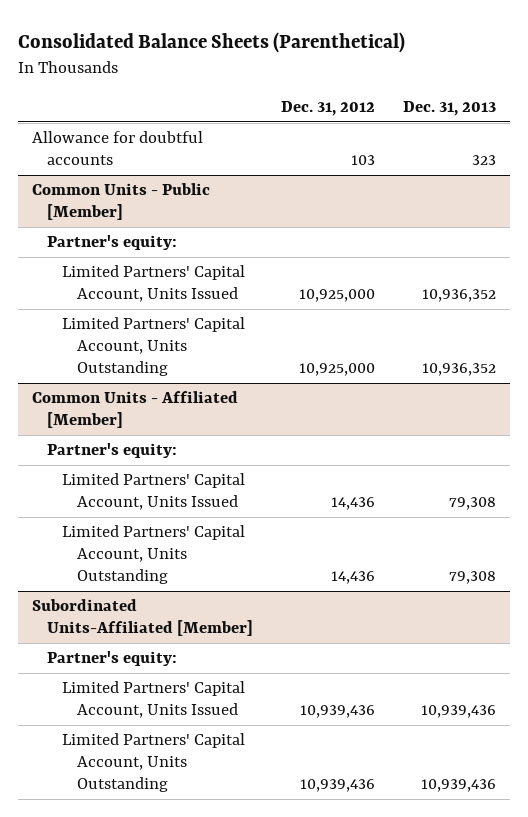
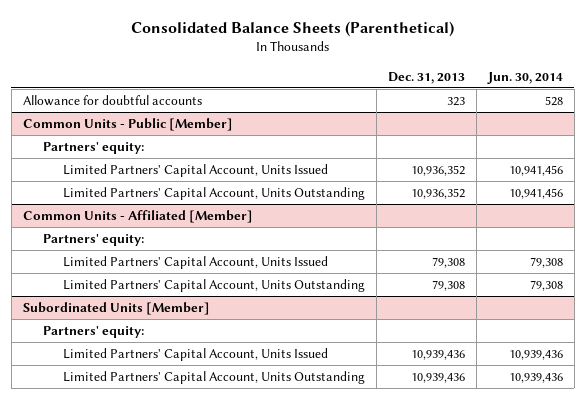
[281,101,376,117] Dec. 31, 2012 -> none
none -> [486,71,563,84] Jun. 30, 2014
[47,235,178,251] Partner's equity: -> [42,141,144,154] Partners' equity:
[47,443,178,459] Partner's equity: -> [42,233,144,246] Partners' equity:
[32,599,254,637] Subordinated Units-Affiliated [Member] -> [22,301,210,315] Subordinated Units [Member]
[47,651,178,667] Partner's equity: -> [42,325,144,338] Partners' equity:

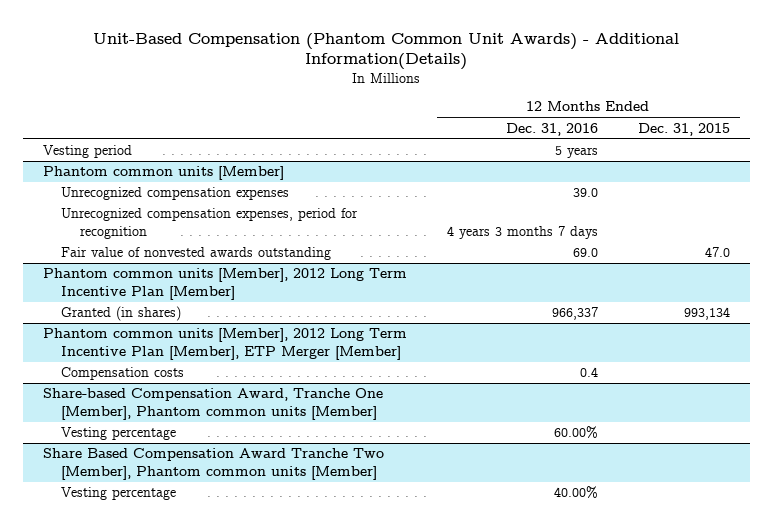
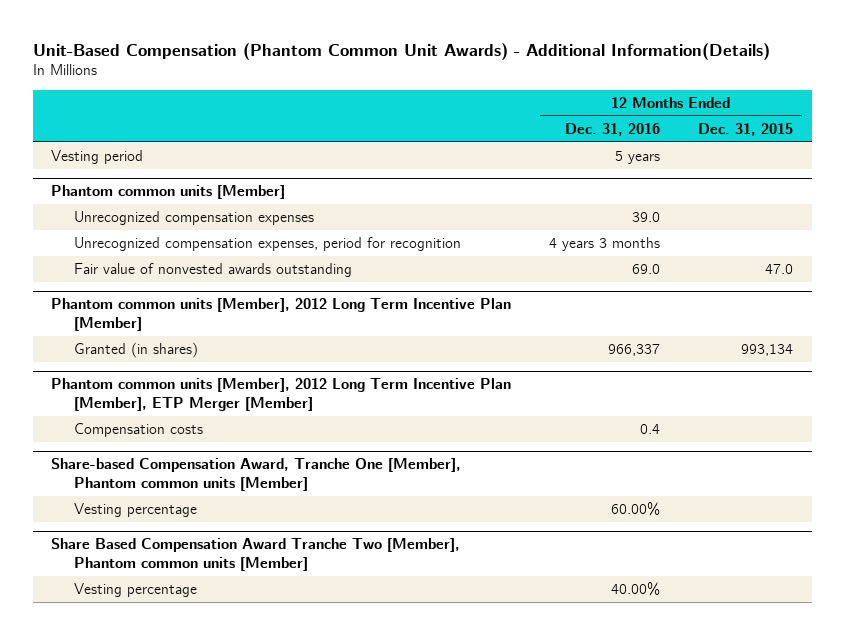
[446,225,598,239] 4 years 3 months 7 days -> [549,236,661,251] 4 years 3 months

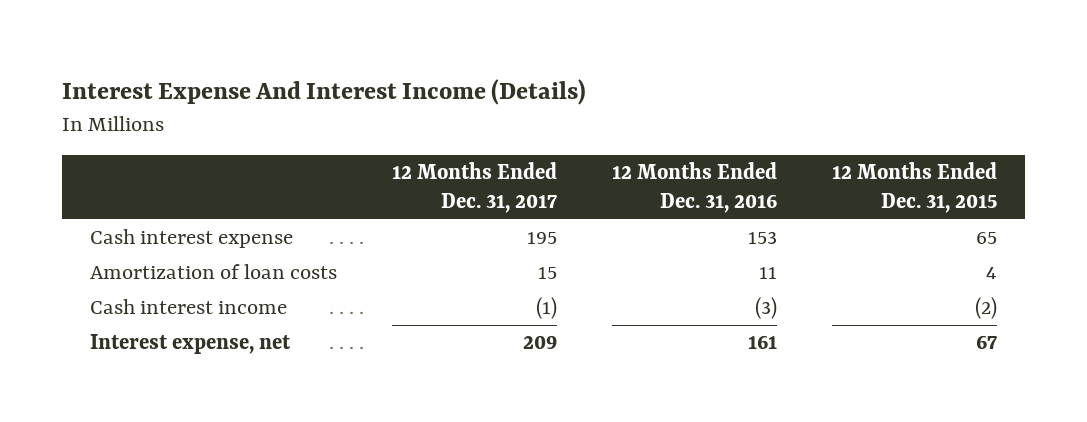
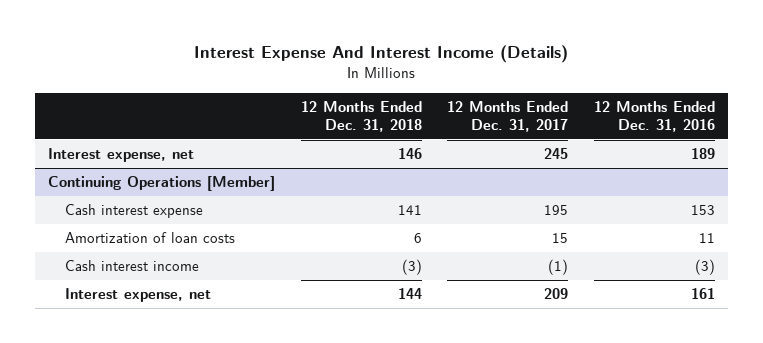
[832,162,998,213] 12 Months Ended Dec. 31, 2015 -> none
none -> [300,100,422,133] 12 Months Ended Dec. 31, 2018
none -> [47,148,194,163] Interest expense, net
none -> [47,176,275,192] Continuing Operations [Member]

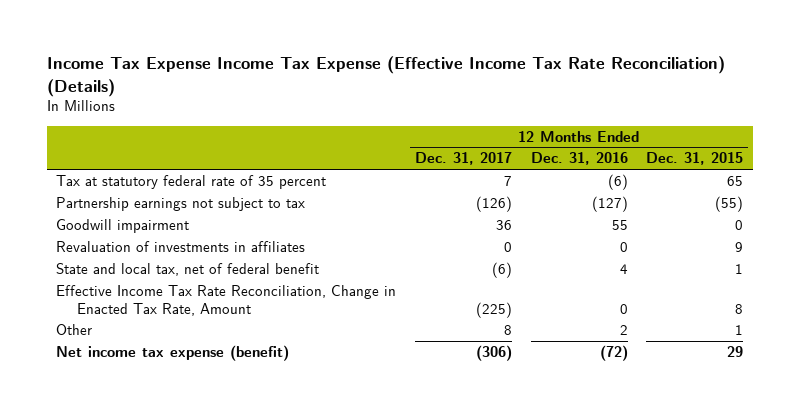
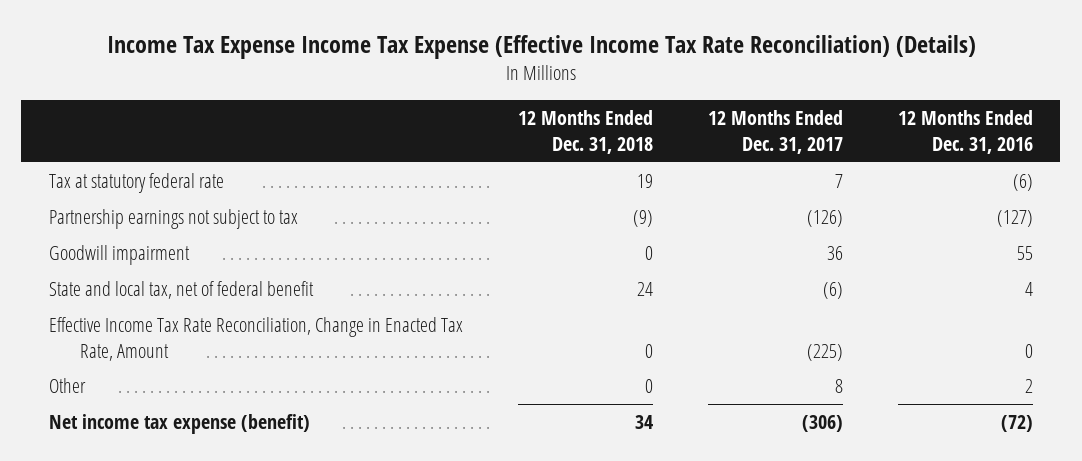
[646,152,744,166] Dec. 31, 2015 -> none
none -> [517,110,653,155] 12 Months Ended Dec. 31, 2018
[56,174,327,189] Tax at statutory federal rate of 35 percent -> [48,172,224,193] Tax at statutory federal rate
[56,240,306,252] Revaluation of investments in affiliates -> none

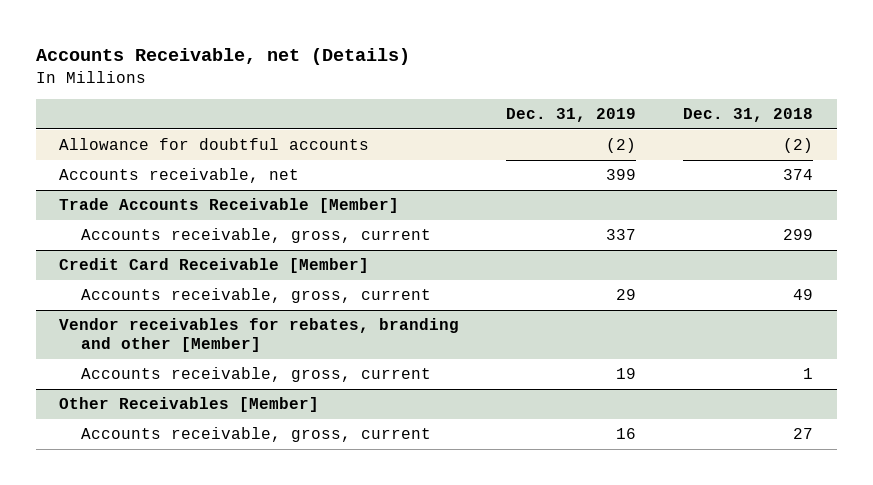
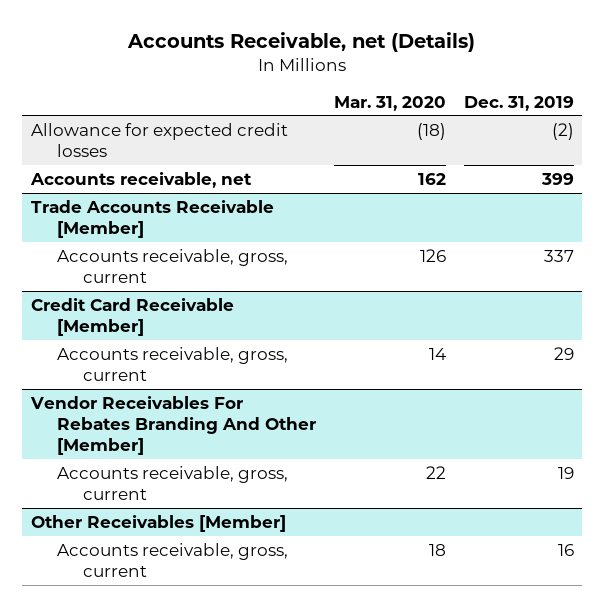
[683,108,814,123] Dec. 31, 2018 -> none
none -> [333,95,446,111] Mar. 31, 2020
[59,138,370,151] Allowance for doubtful accounts -> [30,122,288,157] Allowance for expected credit losses
[59,318,460,352] Vendor receivables for rebates, branding and other [Member] -> [29,395,317,456] Vendor Receivables For Rebates Branding And Other [Member]

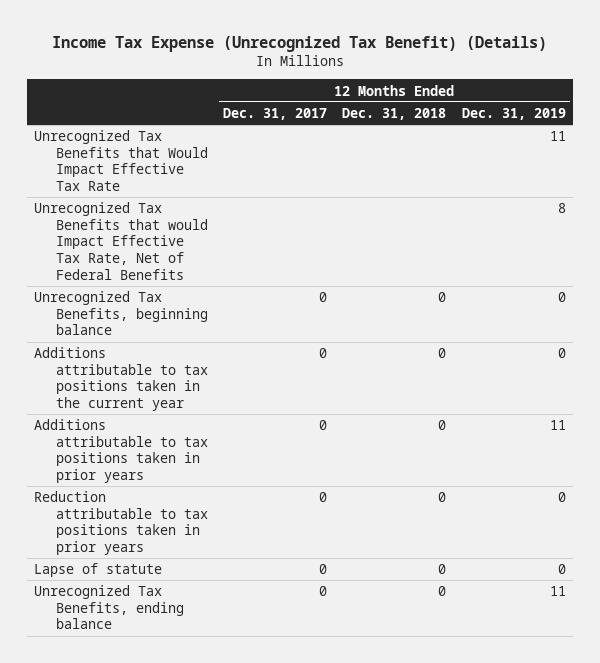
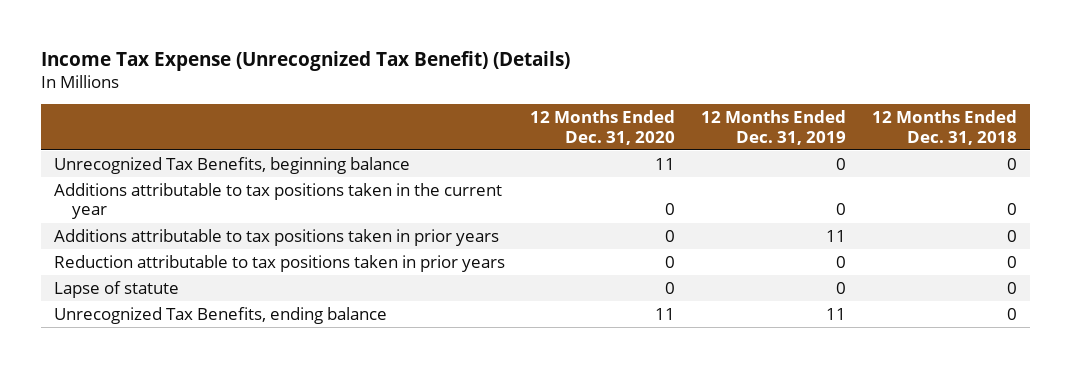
[223,107,328,120] Dec. 31, 2017 -> none
none -> [530,109,676,145] 12 Months Ended Dec. 31, 2020
[34,130,208,192] Unrecognized Tax Benefits that Would Impact Effective Tax Rate -> none
[34,202,208,280] Unrecognized Tax Benefits that would Impact Effective Tax Rate, Net of Federal Benefits -> none

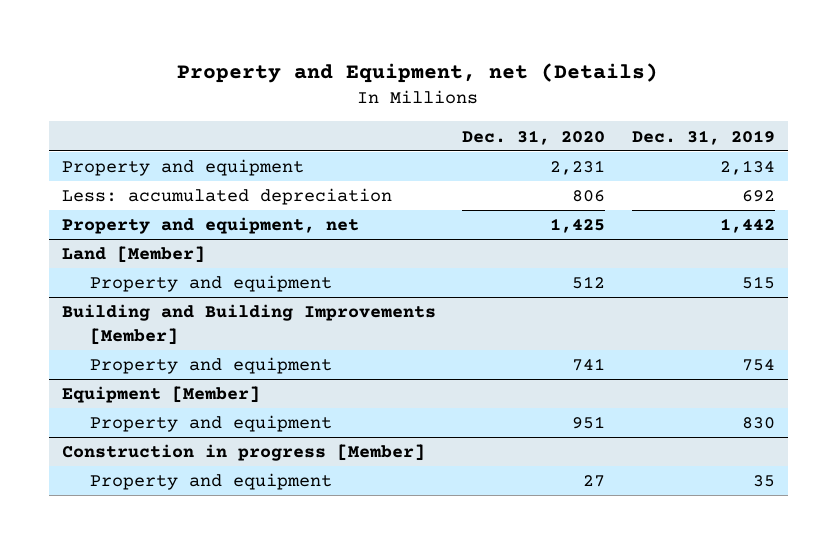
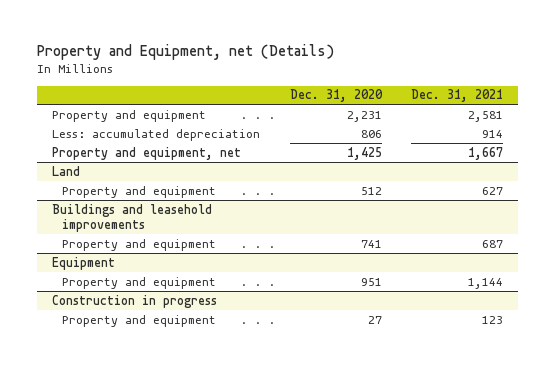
[631,129,775,145] Dec. 31, 2019 -> none
none -> [411,89,504,103] Dec. 31, 2021
[61,246,205,264] Land [Member] -> [51,165,80,176] Land
[61,304,436,345] Building and Building Improvements [Member] -> [51,203,212,232] Buildings and leasehold improvements
[61,386,260,404] Equipment [Member] -> [51,256,115,270] Equipment
[61,444,425,462] Construction in progress [Member] -> [51,294,217,308] Construction in progress

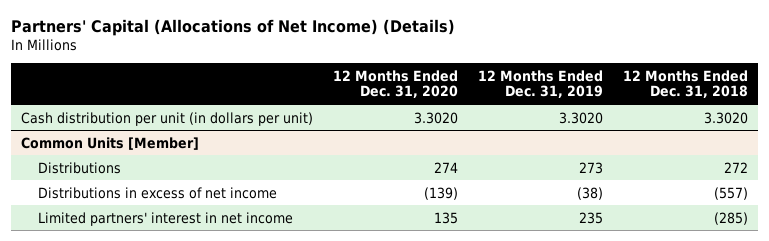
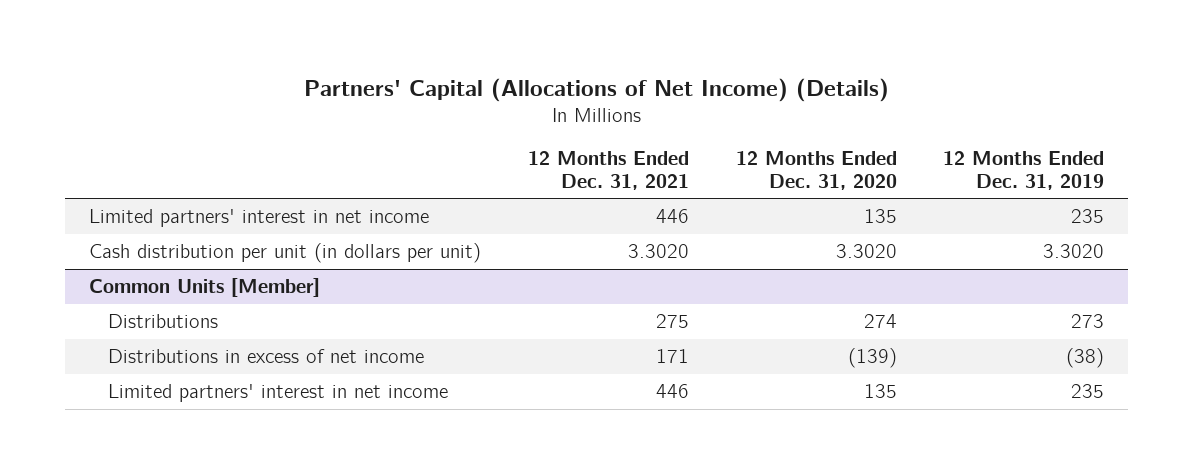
[623,69,749,99] 12 Months Ended Dec. 31, 2018 -> none
none -> [527,151,689,190] 12 Months Ended Dec. 31, 2021
none -> [88,209,429,228] Limited partners' interest in net income

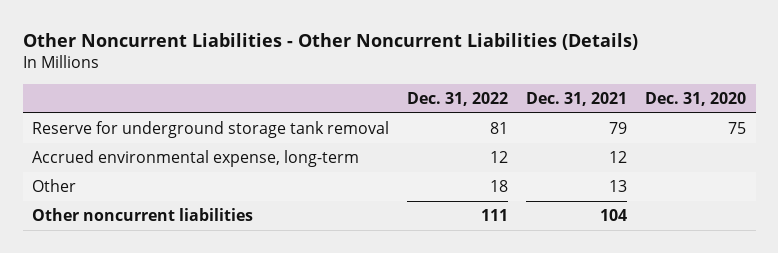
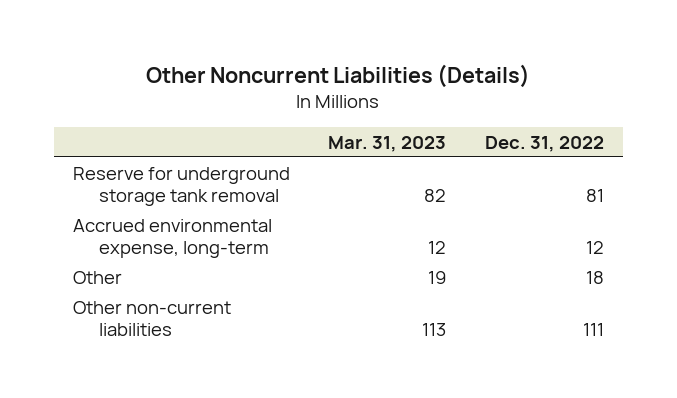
[22,33,638,51] Other Noncurrent Liabilities - Other Noncurrent Liabilities (Details) -> [146,64,531,89] Other Noncurrent Liabilities (Details)
[526,91,628,106] Dec. 31, 2021 -> none
[645,91,747,106] Dec. 31, 2020 -> none
none -> [328,135,447,152] Mar. 31, 2023
[31,208,253,222] Other noncurrent liabilities -> [73,300,232,337] Other non-current liabilities

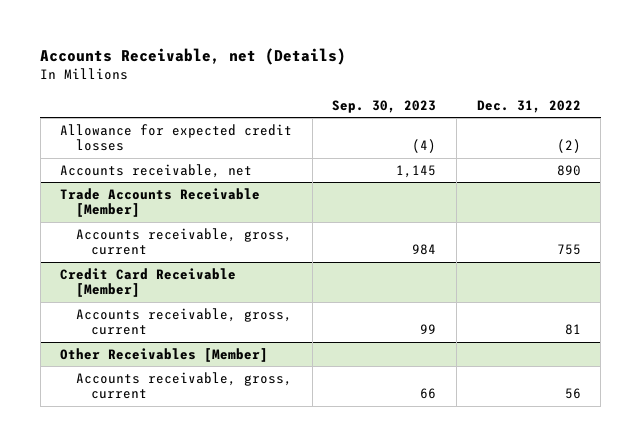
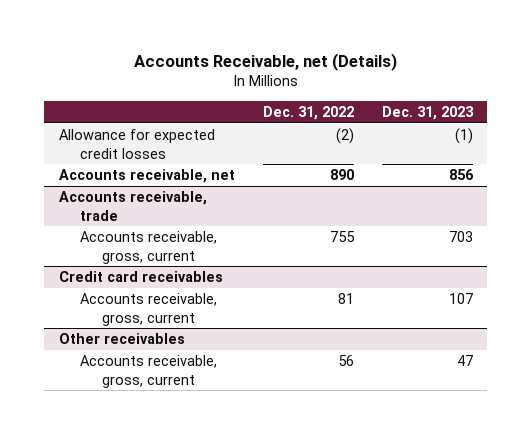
[332,99,437,113] Sep. 30, 2023 -> none
none -> [382,105,475,120] Dec. 31, 2023
[60,187,261,218] Trade Accounts Receivable [Member] -> [58,191,207,221] Accounts receivable, trade
[60,267,237,298] Credit Card Receivable [Member] -> [58,271,223,283] Credit card receivables
[60,347,269,362] Other Receivables [Member] -> [58,333,185,345] Other receivables

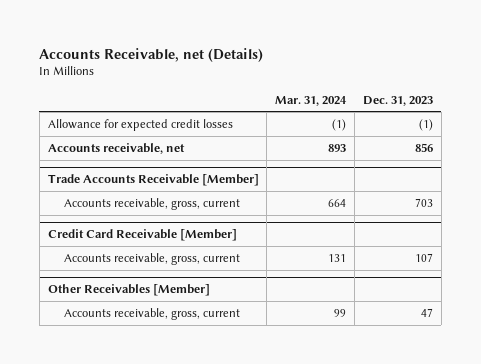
[262,105,354,120] Dec. 31, 2022 -> none
none -> [275,95,348,106] Mar. 31, 2024
[58,191,207,221] Accounts receivable, trade -> [47,174,259,187] Trade Accounts Receivable [Member]
[58,271,223,283] Credit card receivables -> [47,229,237,242] Credit Card Receivable [Member]
[58,333,185,345] Other receivables -> [47,284,210,297] Other Receivables [Member]

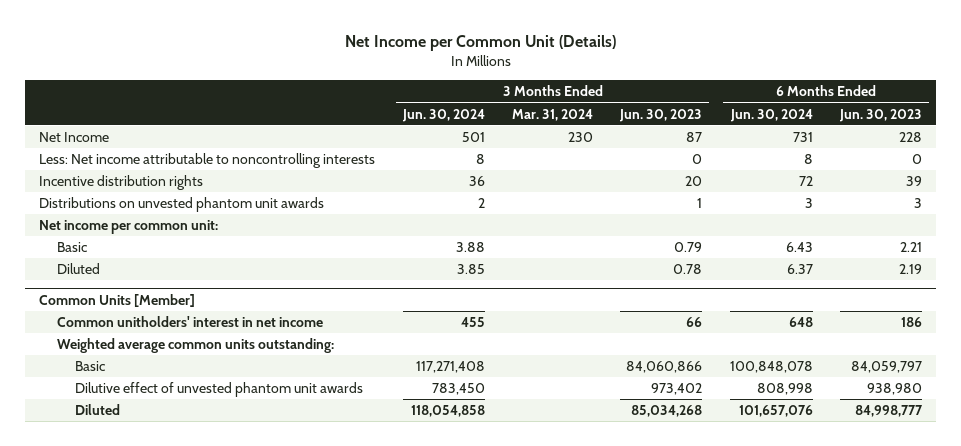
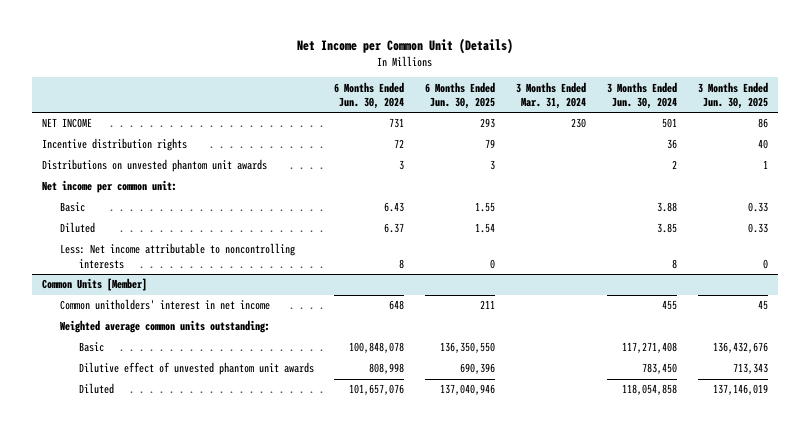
[619,108,703,122] Jun. 30, 2023 -> none
[839,108,923,122] Jun. 30, 2023 -> none
none -> [425,81,496,109] 6 Months Ended Jun. 30, 2025
none -> [698,81,769,109] 3 Months Ended Jun. 30, 2025
[39,132,110,143] Net Income -> [42,118,93,129] NET INCOME
[39,153,376,169] Less: Net income attributable to noncontrolling interests -> [60,243,296,269] Less: Net income attributable to noncontrolling interests

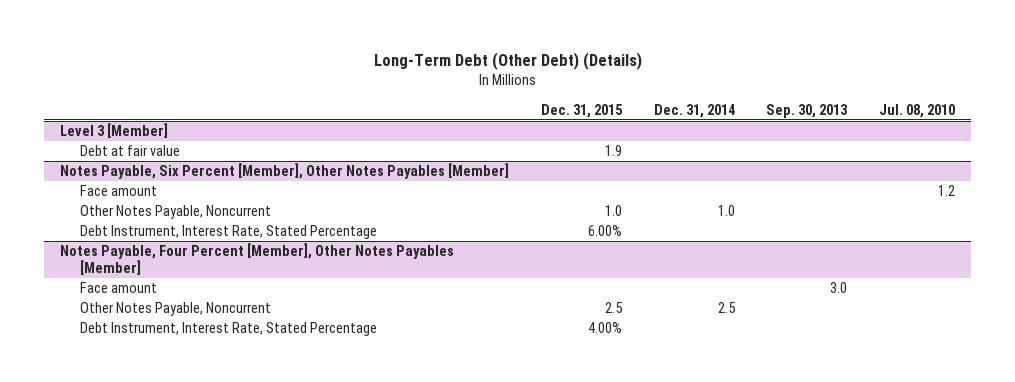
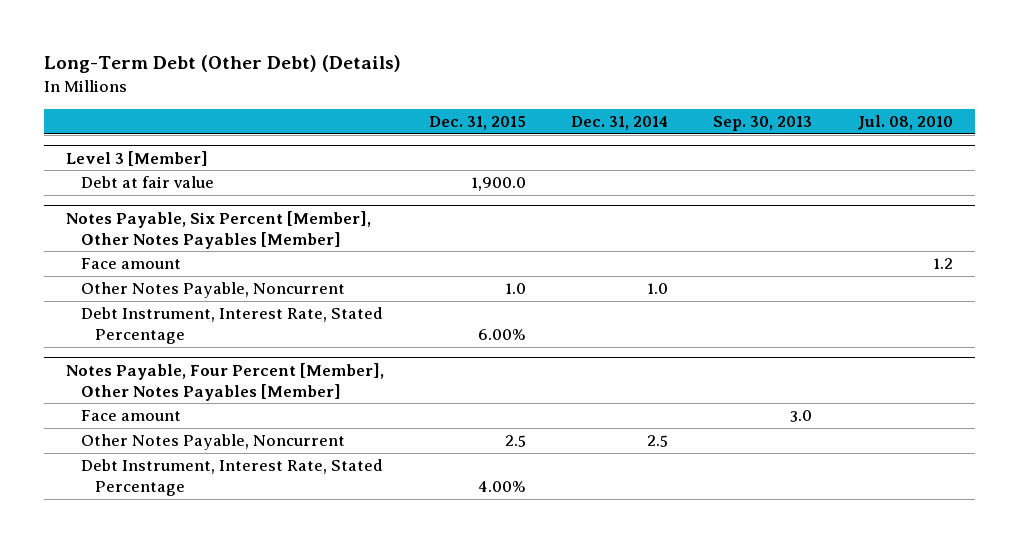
[604,145,622,157] 1.9 -> [470,177,526,192] 1,900.0

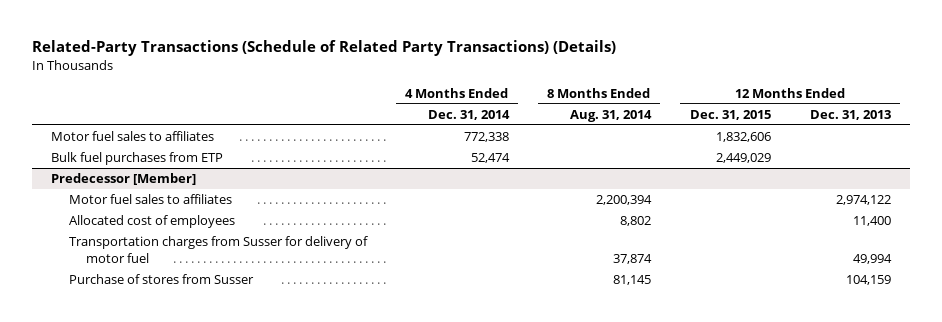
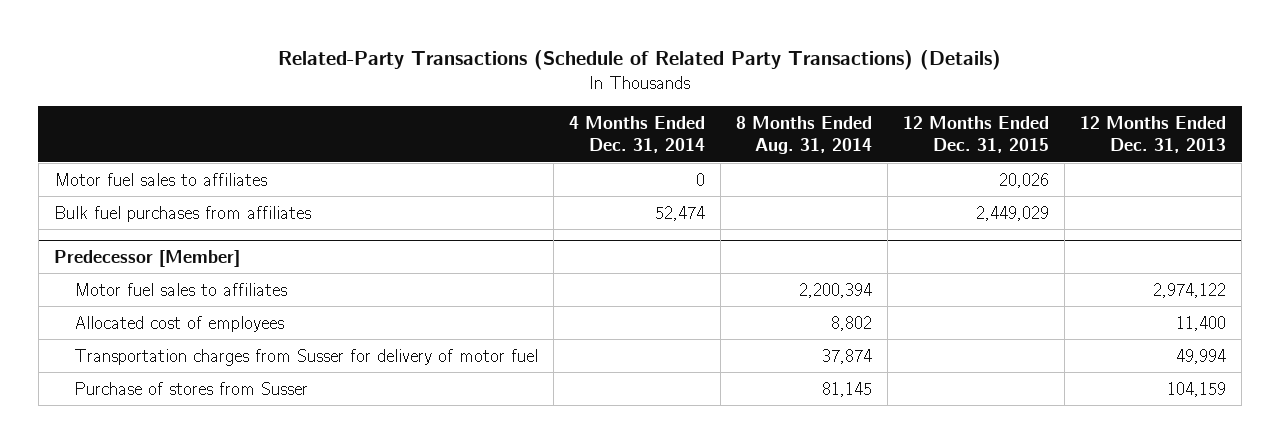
[463,132,509,143] 772,338 -> [696,172,706,186] 0
[715,132,771,143] 1,832,606 -> [999,172,1050,188] 20,026
[51,152,224,166] Bulk fuel purchases from ETP -> [54,205,312,222] Bulk fuel purchases from affiliates

